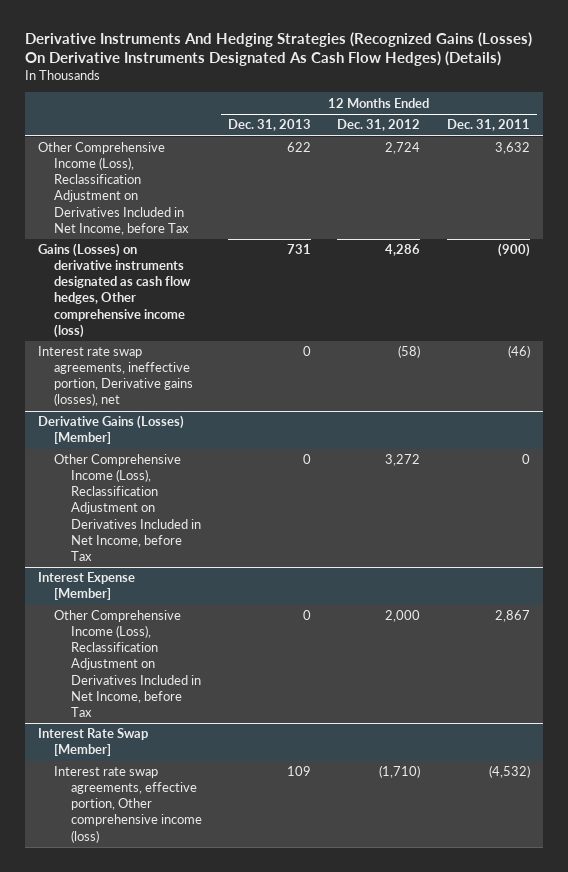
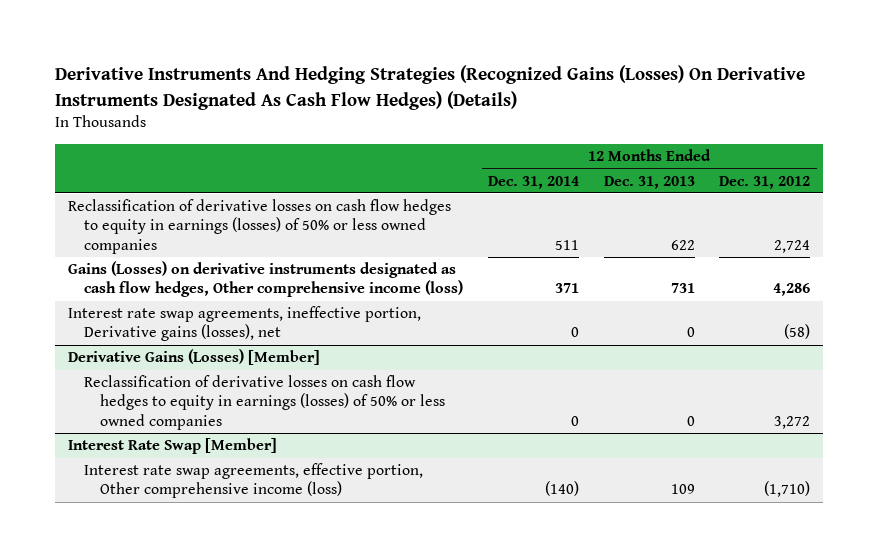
[446,119,530,132] Dec. 31, 2011 -> none
none -> [487,175,579,189] Dec. 31, 2014
[37,142,190,235] Other Comprehensive Income (Loss), Reclassification Adjustment on Derivatives Included in Net Income, before Tax -> [67,199,451,254] Reclassification of derivative losses on cash flow hedges to equity in earnings (losses) of 50% or less owned companies
[37,572,135,601] Interest Expense [Member] -> none
[54,610,201,717] Other Comprehensive Income (Loss), Reclassification Adjustment on Derivatives Included in Net Income, before Tax -> none
[54,454,201,561] Other Comprehensive Income (Loss), Reclassification Adjustment on Derivatives Included in Net Income, before Tax -> [83,375,446,430] Reclassification of derivative losses on cash flow hedges to equity in earnings (losses) of 50% or less owned companies

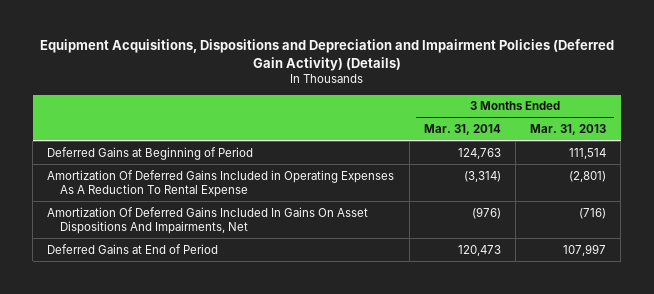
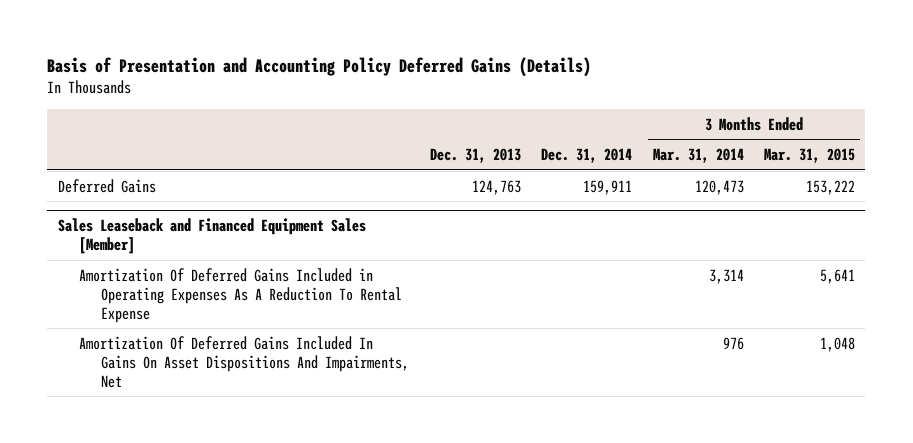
[39,39,614,71] Equipment Acquisitions, Dispositions and Depreciation and Impairment Policies (Deferred Gain Activity) (Details) -> [47,56,592,77] Basis of Presentation and Accounting Policy Deferred Gains (Details)
[530,124,607,136] Mar. 31, 2013 -> none
none -> [429,147,521,163] Dec. 31, 2013
none -> [541,147,633,163] Dec. 31, 2014
none -> [764,147,856,163] Mar. 31, 2015
[47,243,219,254] Deferred Gains at End of Period -> none
[47,146,254,160] Deferred Gains at Beginning of Period -> [57,178,156,193] Deferred Gains
[457,147,501,159] 124,763 -> [694,179,744,195] 120,473
none -> [57,218,366,255] Sales Leaseback and Financed Equipment Sales [Member]
[463,170,501,182] (3,314) -> [708,268,744,284] 3,314
[471,206,501,219] (976) -> [722,336,744,350] 976

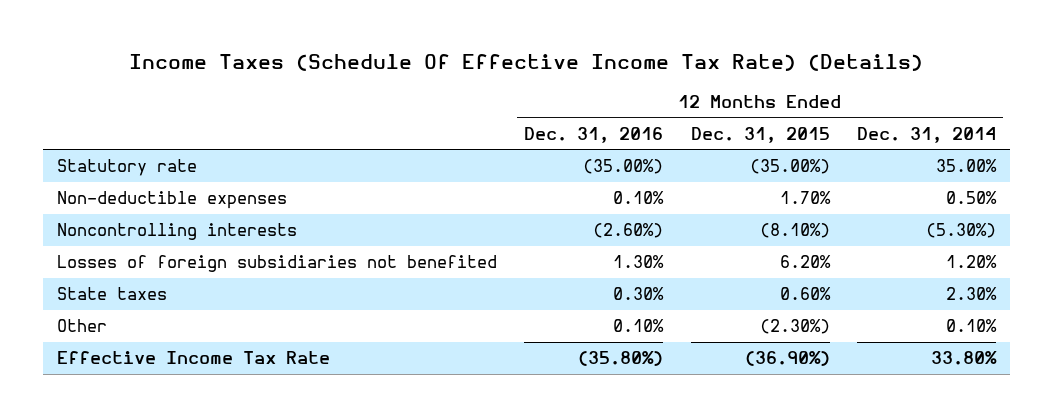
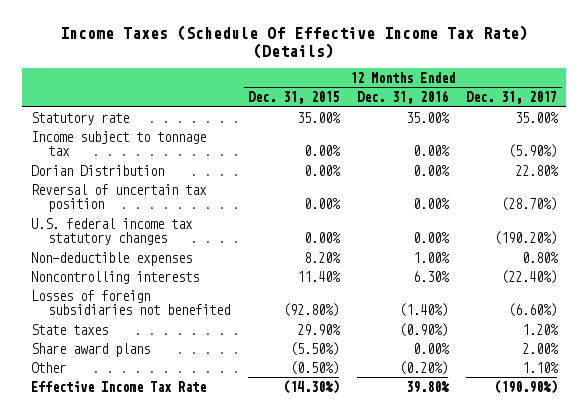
[857,126,997,143] Dec. 31, 2014 -> none
none -> [466,91,558,105] Dec. 31, 2017
[583,159,664,175] (35.00%) -> [406,111,451,123] 35.00%
[749,159,830,175] (35.00%) -> [297,111,342,123] 35.00%
none -> [31,130,207,156] Income subject to tonnage tax
none -> [31,164,165,176] Dorian Distribution
none -> [31,183,208,212] Reversal of uncertain tax position
none -> [31,217,194,245] U.S. federal income tax statutory changes
[613,191,665,205] 0.10% -> [413,251,451,263] 1.00%
[779,191,831,205] 1.70% -> [304,251,342,263] 8.20%
[593,223,664,239] (2.60%) -> [413,270,451,282] 6.30%
[759,223,830,239] (8.10%) -> [297,270,342,282] 11.40%
[613,255,665,269] 1.30% -> [399,302,449,317] (1.40%)
[779,255,831,269] 6.20% -> [283,302,340,317] (92.80%)
[613,287,665,301] 0.30% -> [399,322,449,337] (0.90%)
[779,287,831,301] 0.60% -> [297,323,342,335] 29.90%
none -> [31,342,151,357] Share award plans
[613,319,665,333] 0.10% -> [399,360,449,375] (0.20%)
[759,319,830,335] (2.30%) -> [290,360,340,375] (0.50%)
[578,351,664,367] (35.80%) -> [406,380,451,393] 39.80%
[744,351,830,367] (36.90%) -> [283,379,340,394] (14.30%)

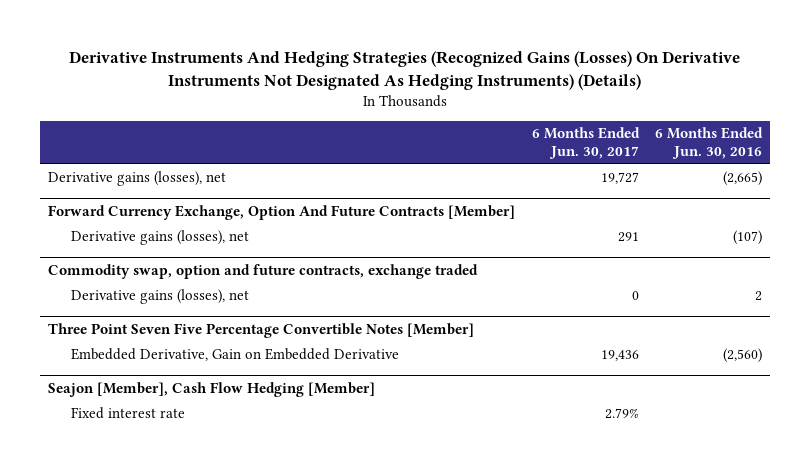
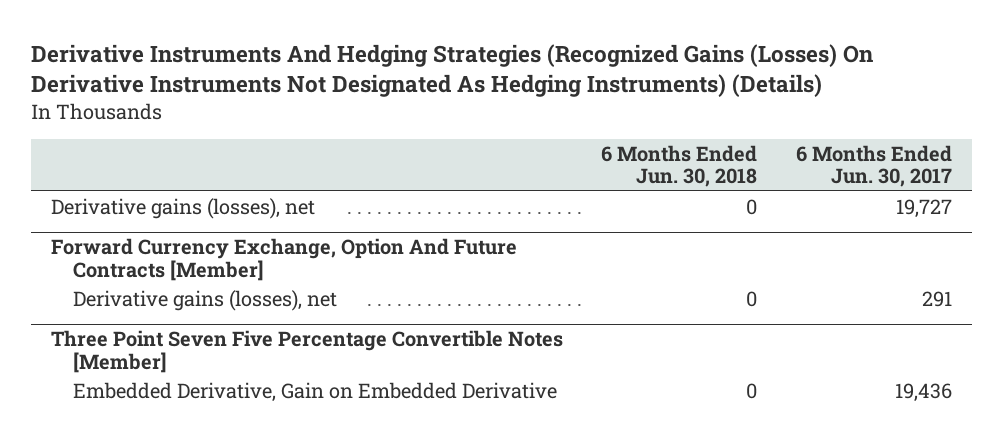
[655,127,764,160] 6 Months Ended Jun. 30, 2016 -> none
none -> [601,144,758,188] 6 Months Ended Jun. 30, 2018
[48,264,479,280] Commodity swap, option and future contracts, exchange traded -> none
[70,289,249,305] Derivative gains (losses), net -> none
[48,382,376,398] Seajon [Member], Cash Flow Hedging [Member] -> none
[70,407,185,420] Fixed interest rate -> none

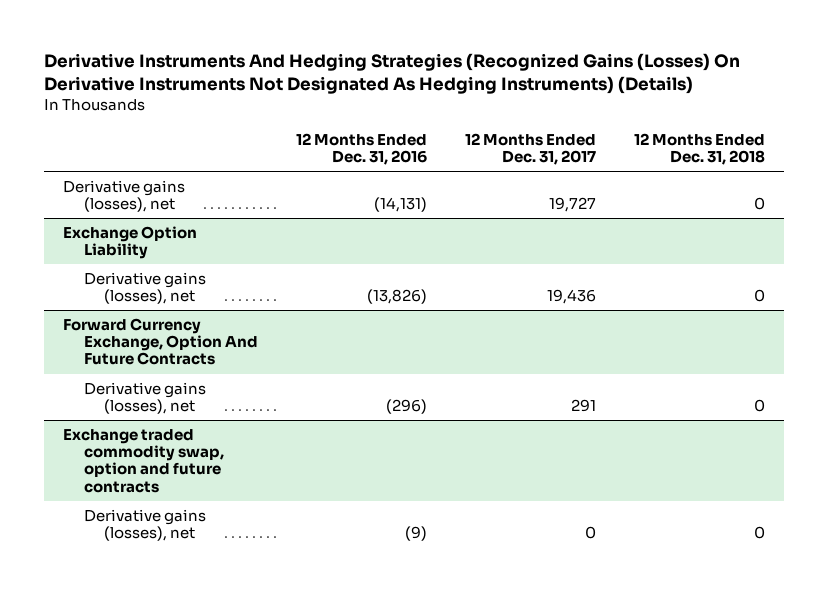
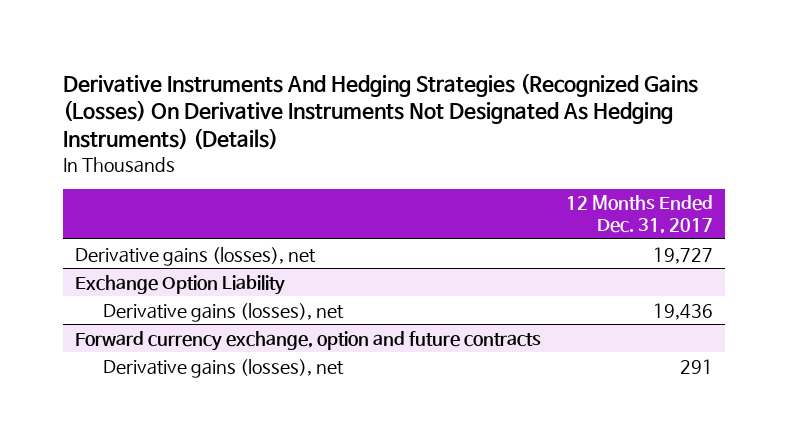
[295,132,427,165] 12 Months Ended Dec. 31, 2016 -> none
[634,132,766,165] 12 Months Ended Dec. 31, 2018 -> none
[63,317,258,366] Forward Currency Exchange, Option And Future Contracts -> [75,330,542,351] Forward currency exchange, option and future contracts
[63,428,224,493] Exchange traded commodity swap, option and future contracts -> none
[83,508,206,542] Derivative gains (losses), net -> none

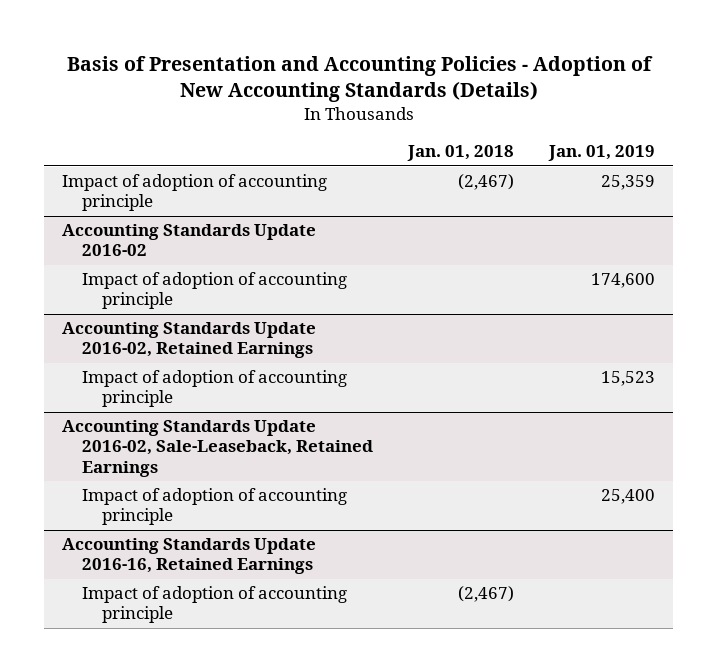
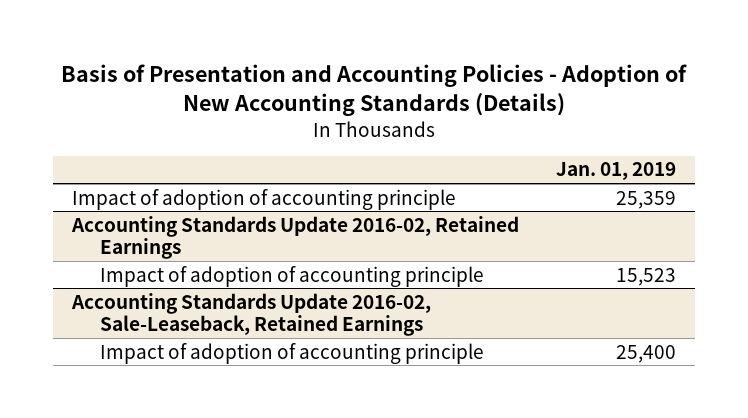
[407,145,515,162] Jan. 01, 2018 -> none
[61,224,316,257] Accounting Standards Update 2016-02 -> none
[81,272,347,310] Impact of adoption of accounting principle -> none
[61,538,316,575] Accounting Standards Update 2016-16, Retained Earnings -> none
[81,586,347,624] Impact of adoption of accounting principle -> none

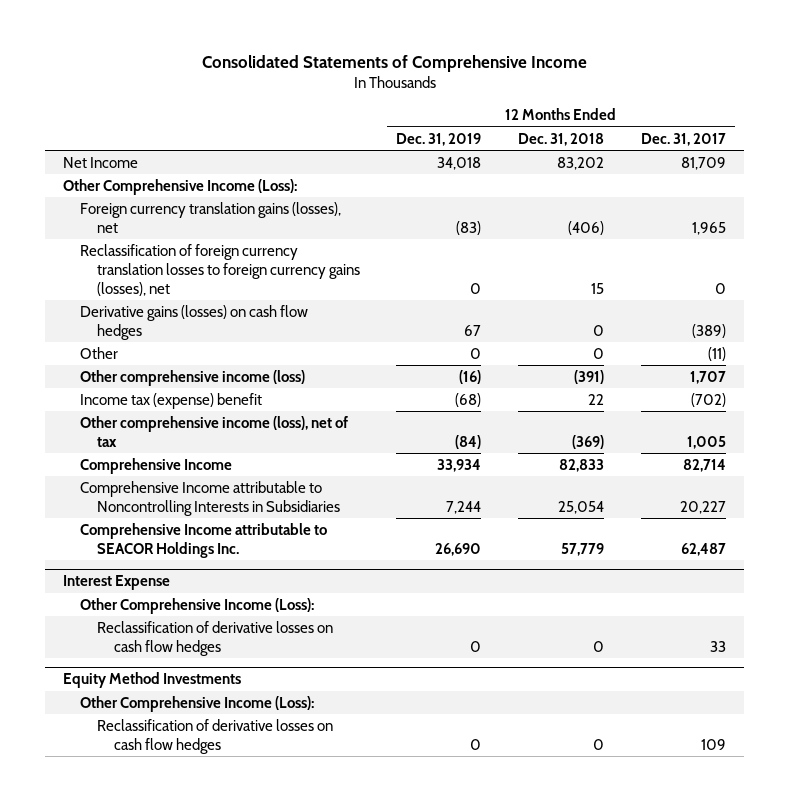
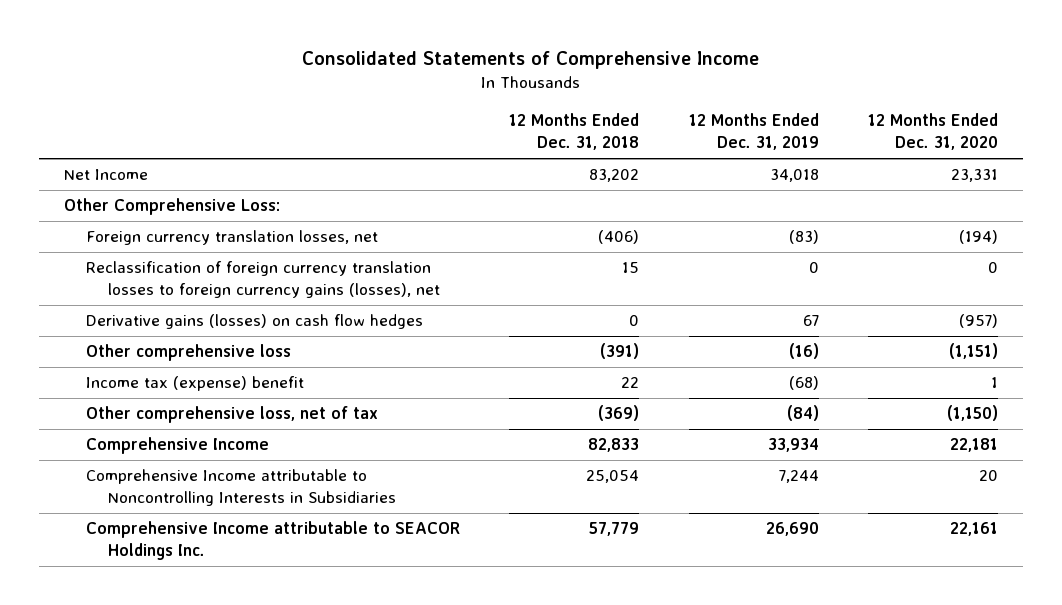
[640,132,726,146] Dec. 31, 2017 -> none
none -> [867,113,998,151] 12 Months Ended Dec. 31, 2020
[63,178,298,195] Other Comprehensive Income (Loss): -> [63,198,280,216] Other Comprehensive Loss:
[80,201,342,233] Foreign currency translation gains (losses), net -> [86,230,379,246] Foreign currency translation losses, net
[80,346,119,359] Other -> none
[80,369,306,386] Other comprehensive income (loss) -> [86,344,292,362] Other comprehensive loss
[80,415,349,447] Other comprehensive income (loss), net of tax -> [86,406,379,424] Other comprehensive loss, net of tax
[63,575,171,591] Interest Expense -> none
[80,597,315,614] Other Comprehensive Income (Loss): -> none
[96,620,333,656] Reclassification of derivative losses on cash flow hedges -> none
[63,672,242,689] Equity Method Investments -> none
[80,695,315,712] Other Comprehensive Income (Loss): -> none
[96,718,333,754] Reclassification of derivative losses on cash flow hedges -> none

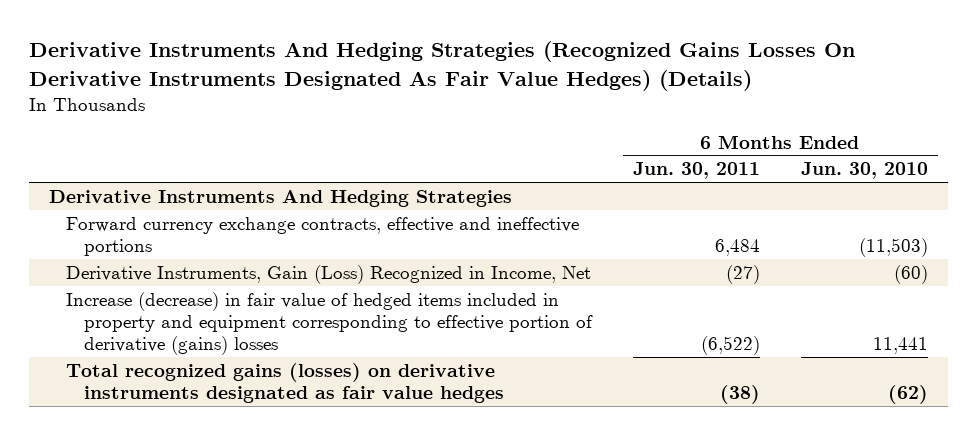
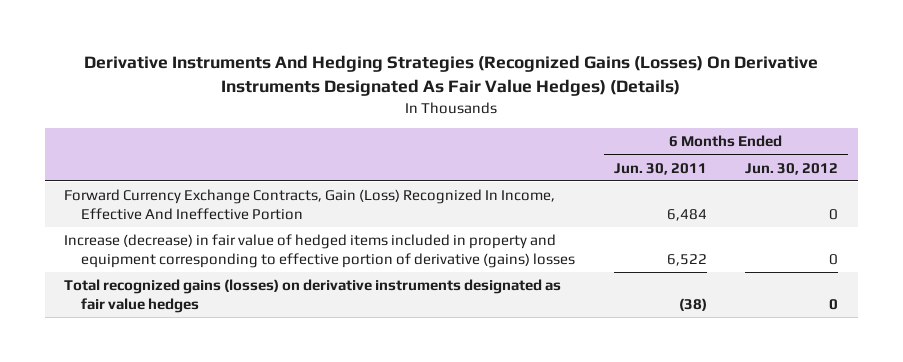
[28,41,855,91] Derivative Instruments And Hedging Strategies (Recognized Gains Losses On Derivative Instruments Designated As Fair Value Hedges) (Details) -> [84,55,819,96] Derivative Instruments And Hedging Strategies (Recognized Gains (Losses) On Derivative Instruments Designated As Fair Value Hedges) (Details)
[800,162,928,180] Jun. 30, 2010 -> none
none -> [745,162,839,175] Jun. 30, 2012
[49,189,513,207] Derivative Instruments And Hedging Strategies -> none
[66,264,592,284] Derivative Instruments, Gain (Loss) Recognized in Income, Net -> none
[66,216,580,256] Forward currency exchange contracts, effective and ineffective portions -> [64,189,556,220] Forward Currency Exchange Contracts, Gain (Loss) Recognized In Income, Effective And Ineffective Portion
[700,335,760,355] (6,522) -> [666,253,707,266] 6,522

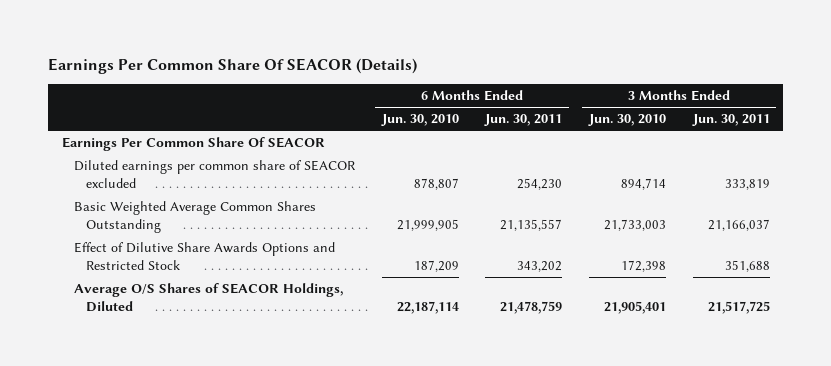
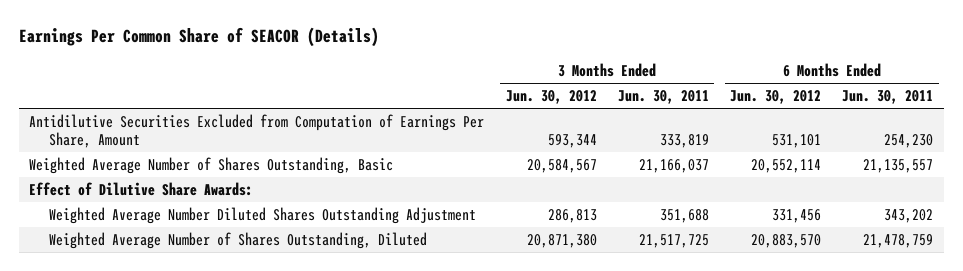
[48,57,418,74] Earnings Per Common Share Of SEACOR (Details) -> [18,27,379,48] Earnings Per Common Share of SEACOR (Details)
[380,114,459,127] Jun. 30, 2010 -> none
[588,114,667,127] Jun. 30, 2010 -> none
none -> [505,90,597,105] Jun. 30, 2012
none -> [730,90,822,105] Jun. 30, 2012
[61,137,325,152] Earnings Per Common Share Of SEACOR -> none
[73,160,356,188] Diluted earnings per common share of SEACOR excluded -> [29,114,485,149] Antidilutive Securities Excluded from Computation of Earnings Per Share, Amount
[73,201,316,233] Basic Weighted Average Common Shares Outstanding -> [29,157,394,175] Weighted Average Number of Shares Outstanding, Basic
none -> [29,182,254,197] Effect of Dilutive Share Awards:
[73,242,335,270] Effect of Dilutive Share Awards Options and Restricted Stock -> [48,207,476,225] Weighted Average Number Diluted Shares Outstanding Adjustment
[73,283,343,312] Average O/S Shares of SEACOR Holdings, Diluted -> [48,232,427,250] Weighted Average Number of Shares Outstanding, Diluted

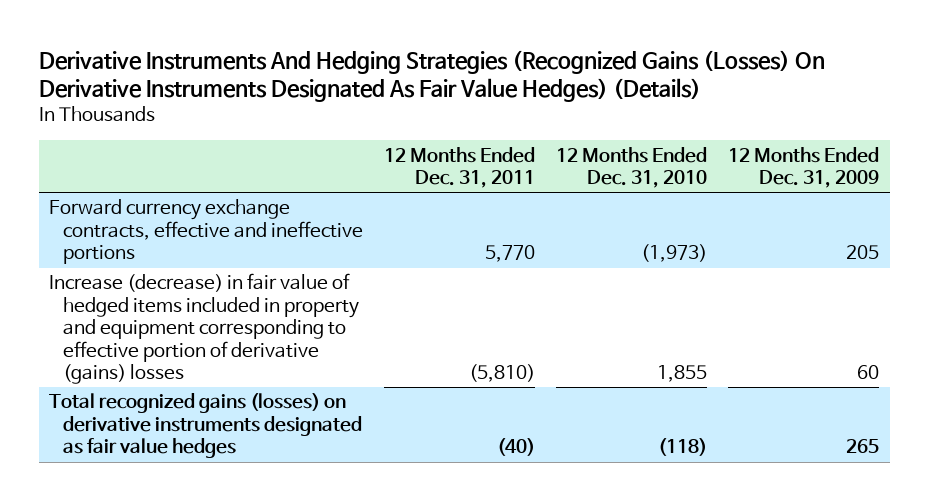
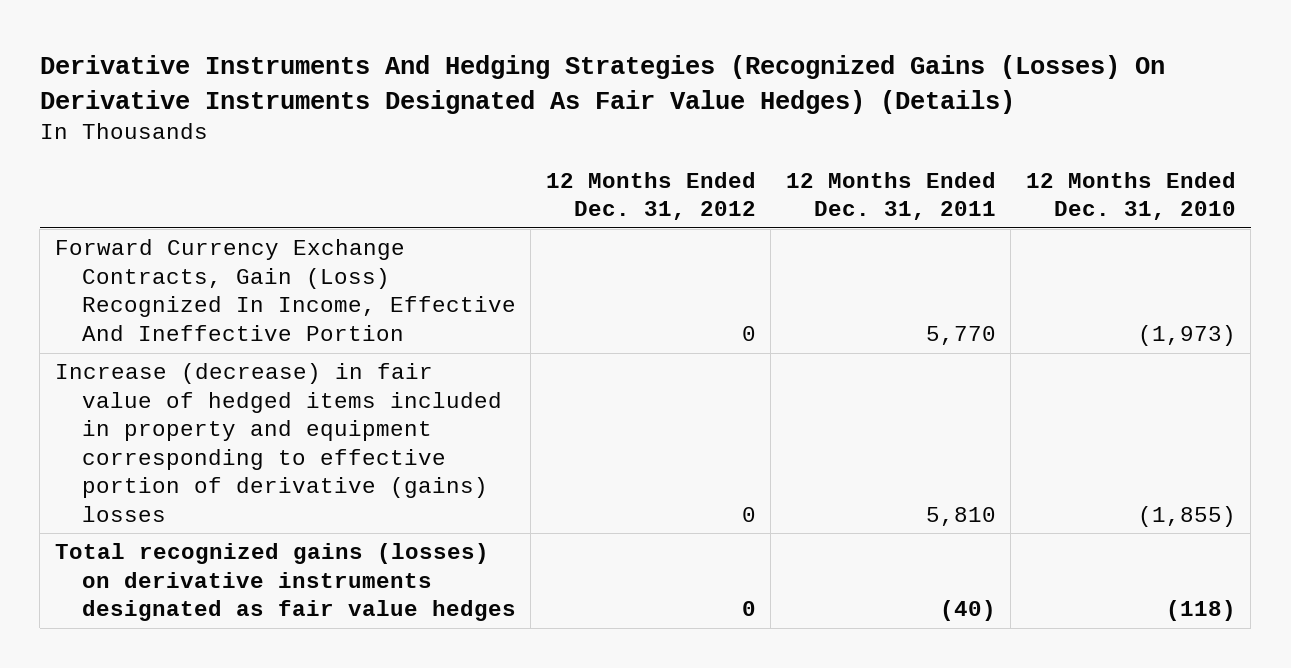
[728,146,880,188] 12 Months Ended Dec. 31, 2009 -> none
none -> [545,171,756,221] 12 Months Ended Dec. 31, 2012
[49,199,363,265] Forward currency exchange contracts, effective and ineffective portions -> [54,239,516,341] Forward Currency Exchange Contracts, Gain (Loss) Recognized In Income, Effective And Ineffective Portion
[468,364,535,383] (5,810) -> [925,506,996,526] 5,810
[656,365,707,383] 1,855 -> [1137,505,1236,527] (1,855)

